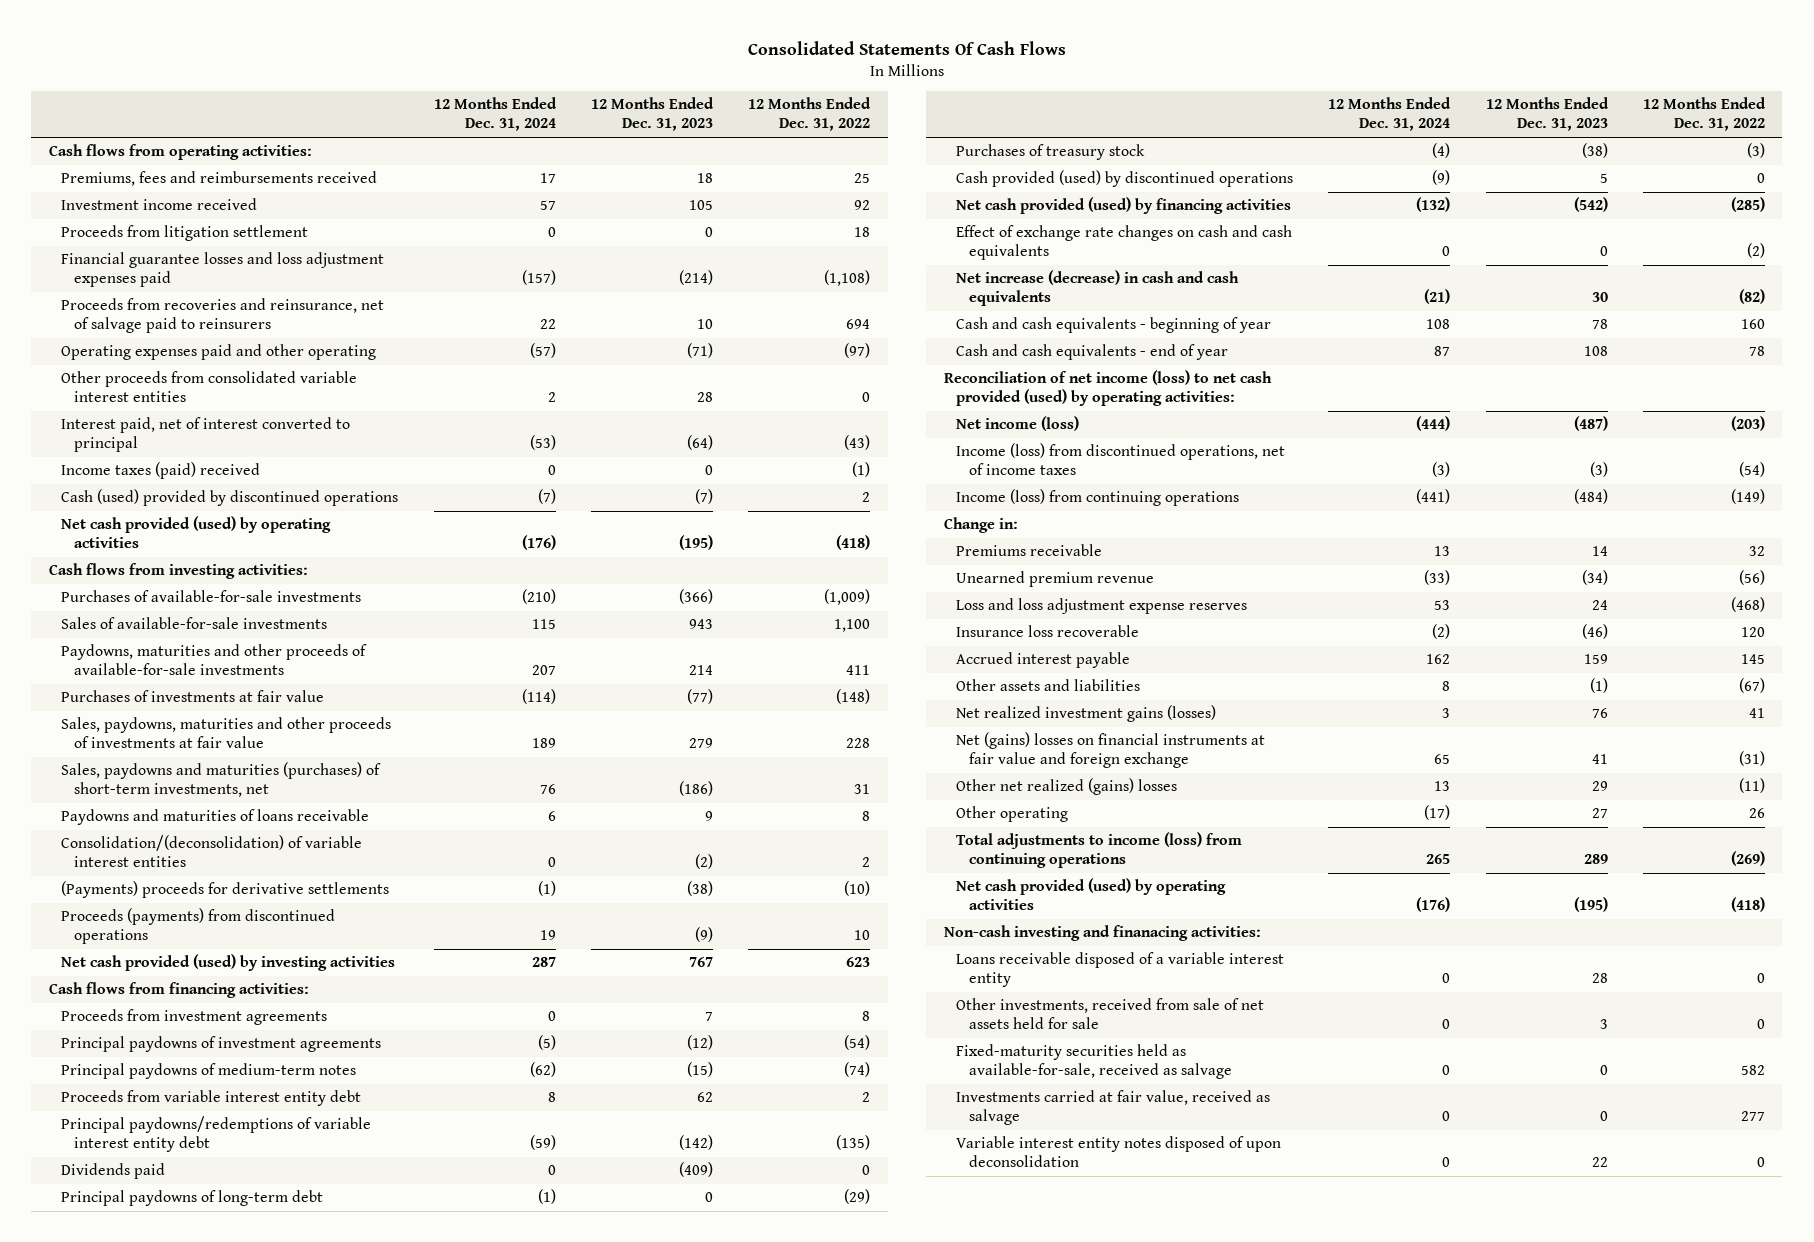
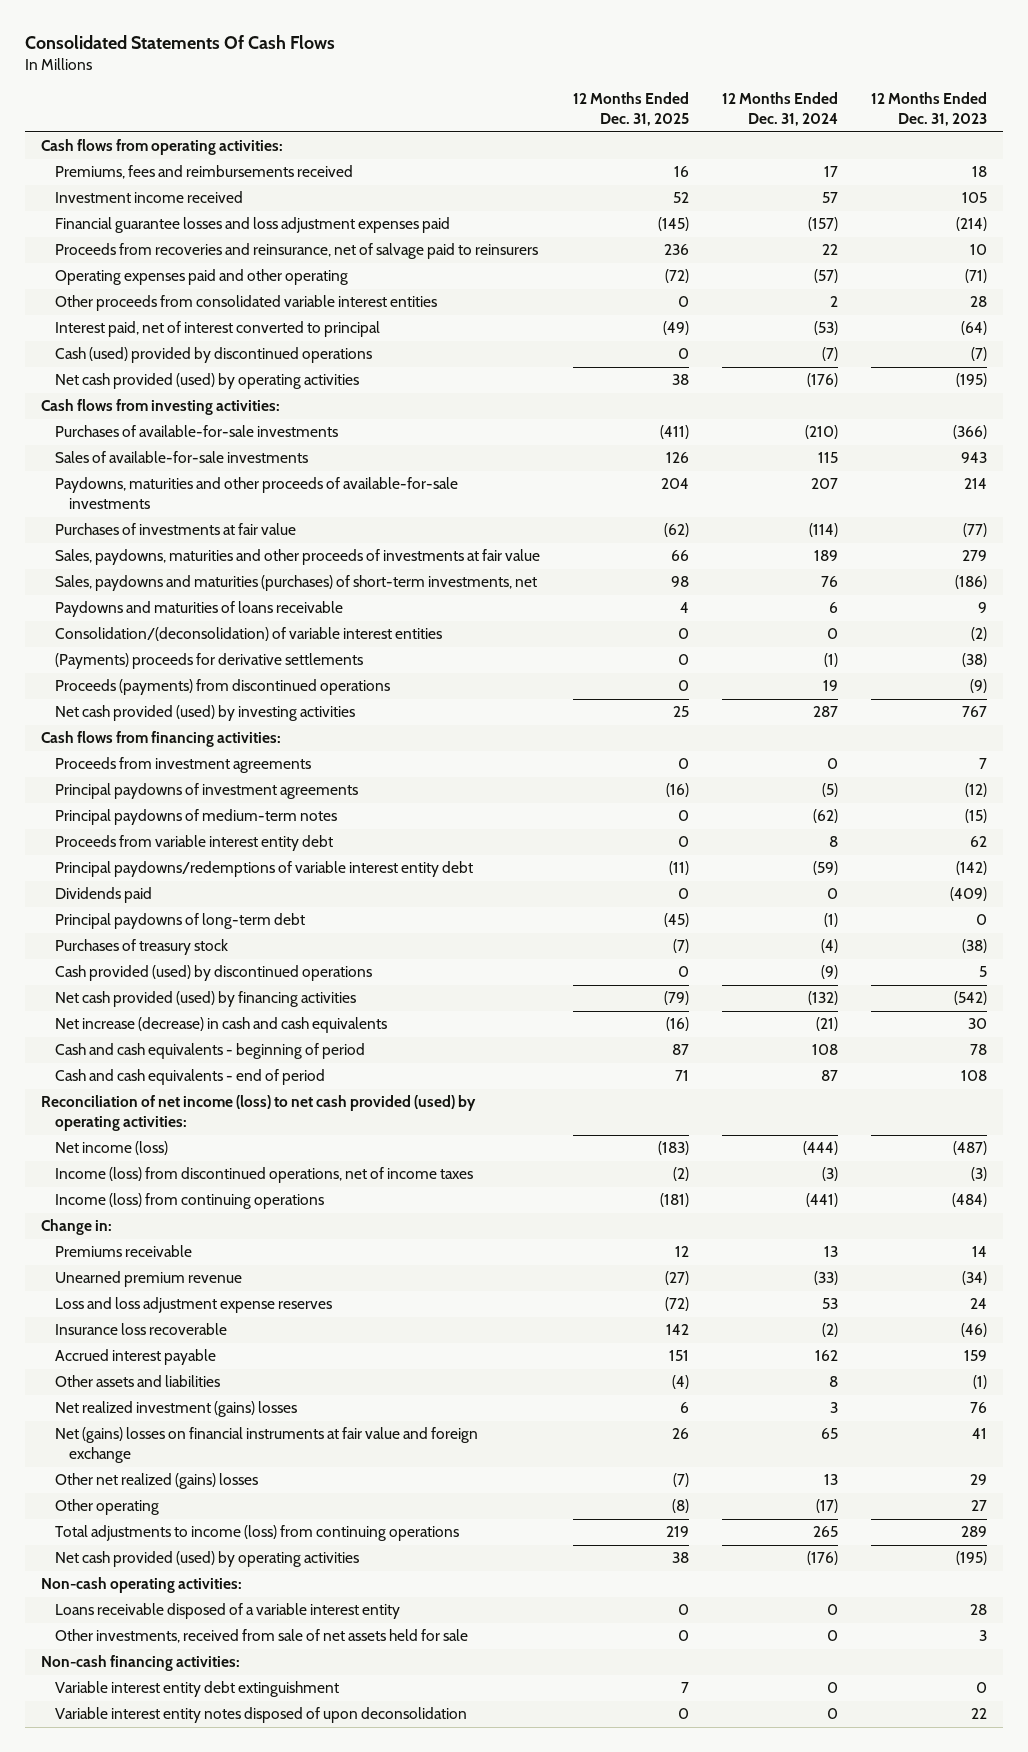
[748,97,872,132] 12 Months Ended Dec. 31, 2022 -> none
none -> [572,92,689,127] 12 Months Ended Dec. 31, 2025
[61,225,309,242] Proceeds from litigation settlement -> none
[61,462,261,480] Income taxes (paid) received -> none
[956,225,1293,261] Effect of exchange rate changes on cash and cash equivalents -> none
[956,317,1272,334] Cash and cash equivalents - beginning of year -> [54,1043,365,1060] Cash and cash equivalents - beginning of period
[956,344,1229,361] Cash and cash equivalents - end of year -> [54,1069,325,1086] Cash and cash equivalents - end of period
[956,705,1217,723] Net realized investment gains (losses) -> [54,1401,297,1418] Net realized investment (gains) losses
[943,925,1261,942] Non-cash investing and finanacing activities: -> none
none -> [41,1577,243,1594] Non-cash operating activities:
[956,1044,1232,1080] Fixed-maturity securities held as available-for-sale, received as salvage -> none
[956,1090,1271,1126] Investments carried at fair value, received as salvage -> none
none -> [41,1655,241,1672] Non-cash financing activities:
none -> [54,1681,339,1698] Variable interest entity debt extinguishment

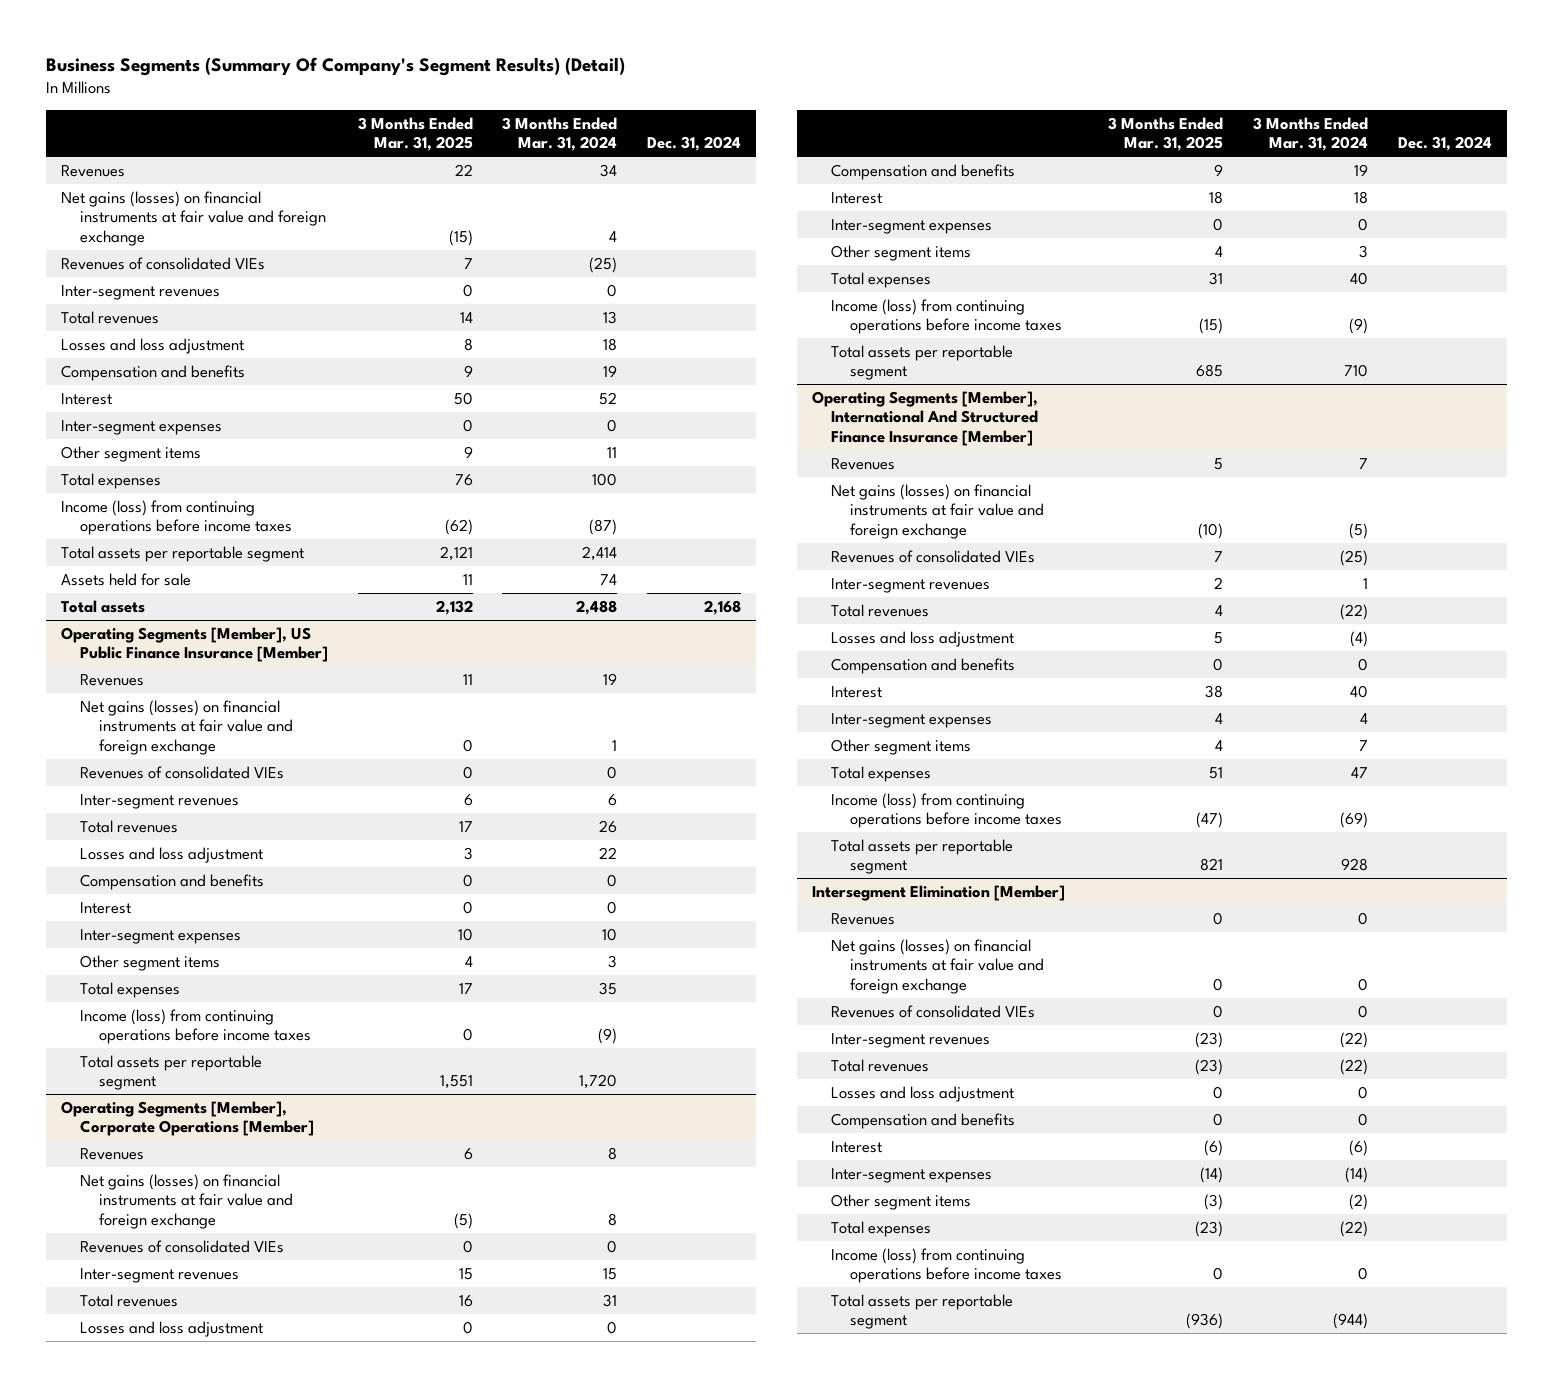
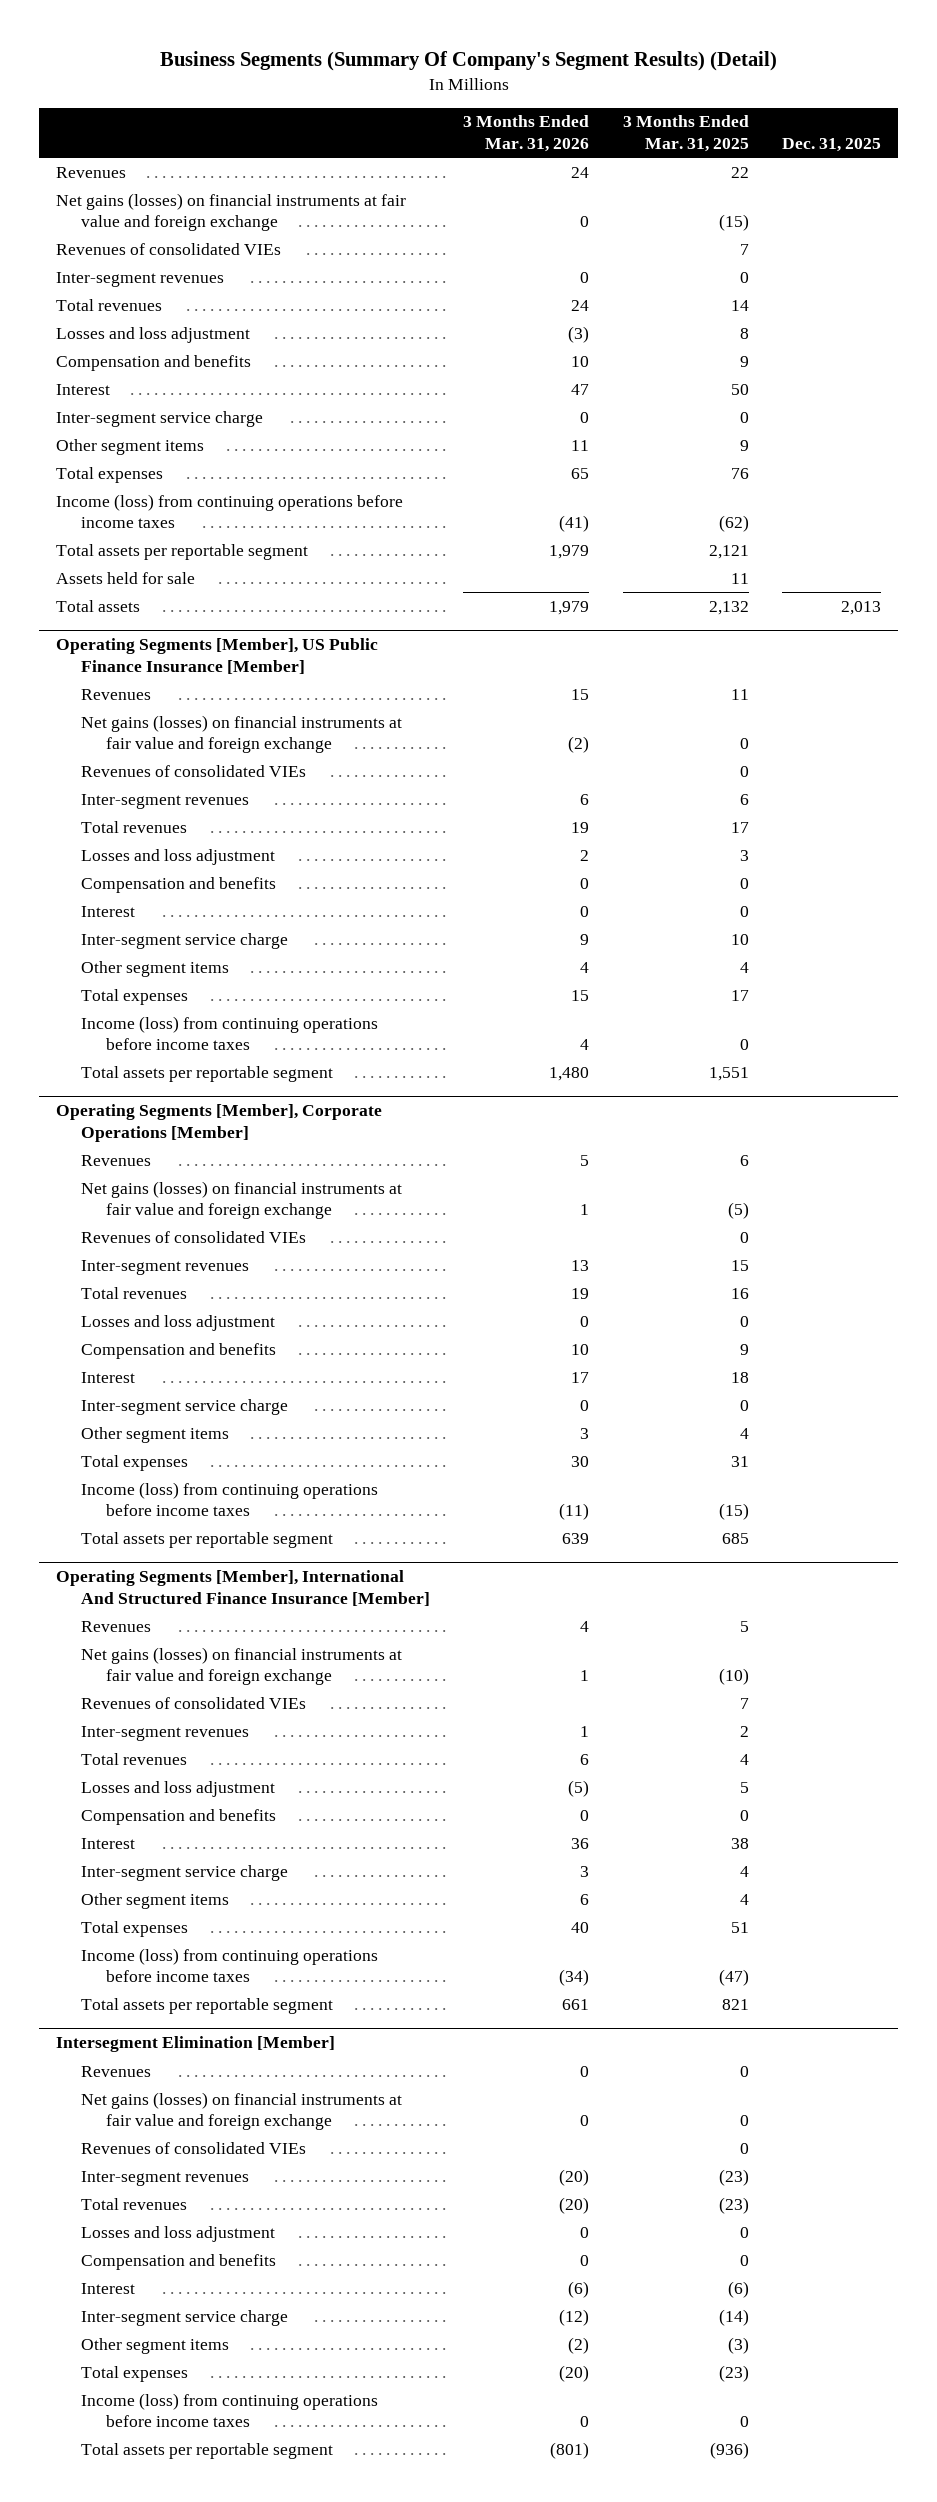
[502,116,618,152] 3 Months Ended Mar. 31, 2024 -> none
[646,136,741,152] Dec. 31, 2024 -> none
none -> [463,115,590,152] 3 Months Ended Mar. 31, 2026
none -> [782,137,882,152] Dec. 31, 2025
[60,419,222,435] Inter-segment expenses -> [55,410,263,427] Inter-segment service charge
[79,928,241,944] Inter-segment expenses -> [80,932,288,949] Inter-segment service charge
[830,218,992,234] Inter-segment expenses -> [80,1398,288,1415] Inter-segment service charge
[830,712,992,728] Inter-segment expenses -> [80,1864,288,1881] Inter-segment service charge
[830,1167,992,1183] Inter-segment expenses -> [80,2309,288,2326] Inter-segment service charge

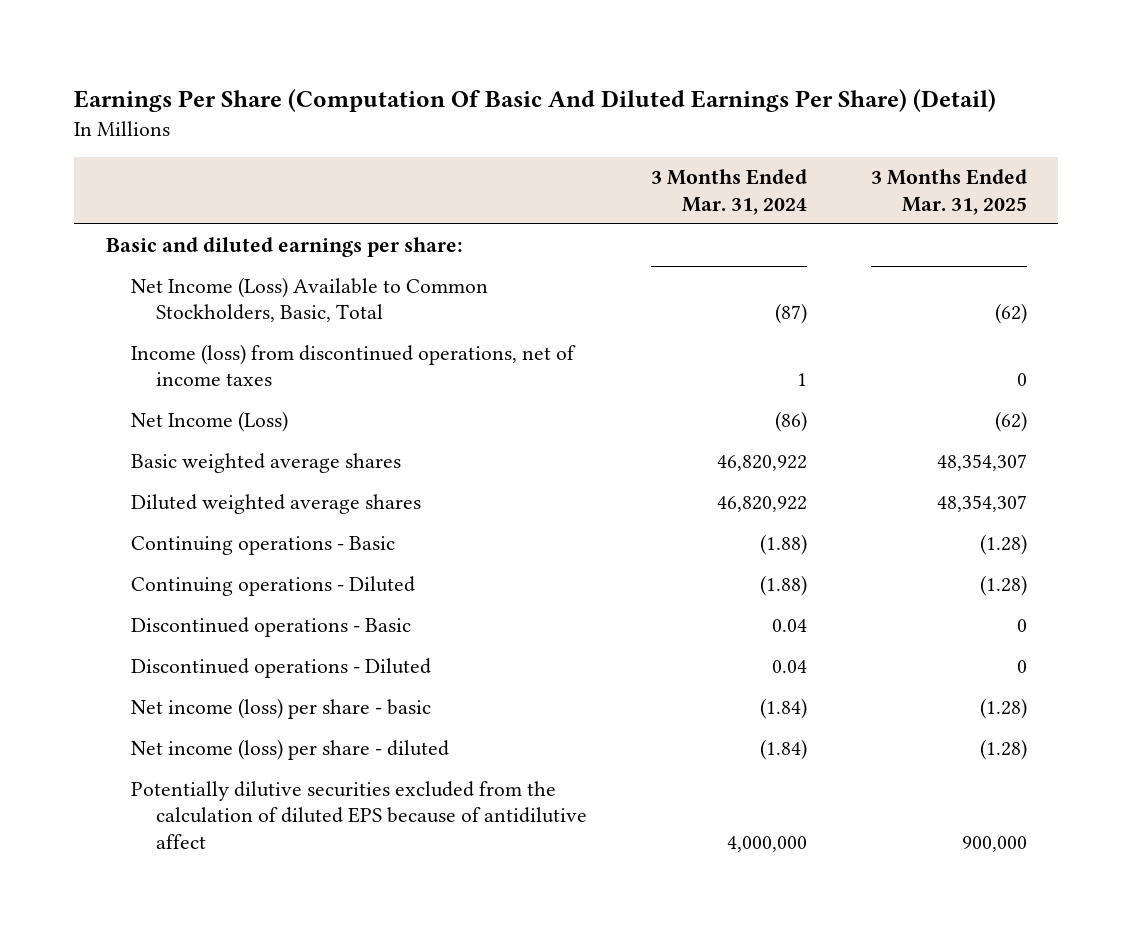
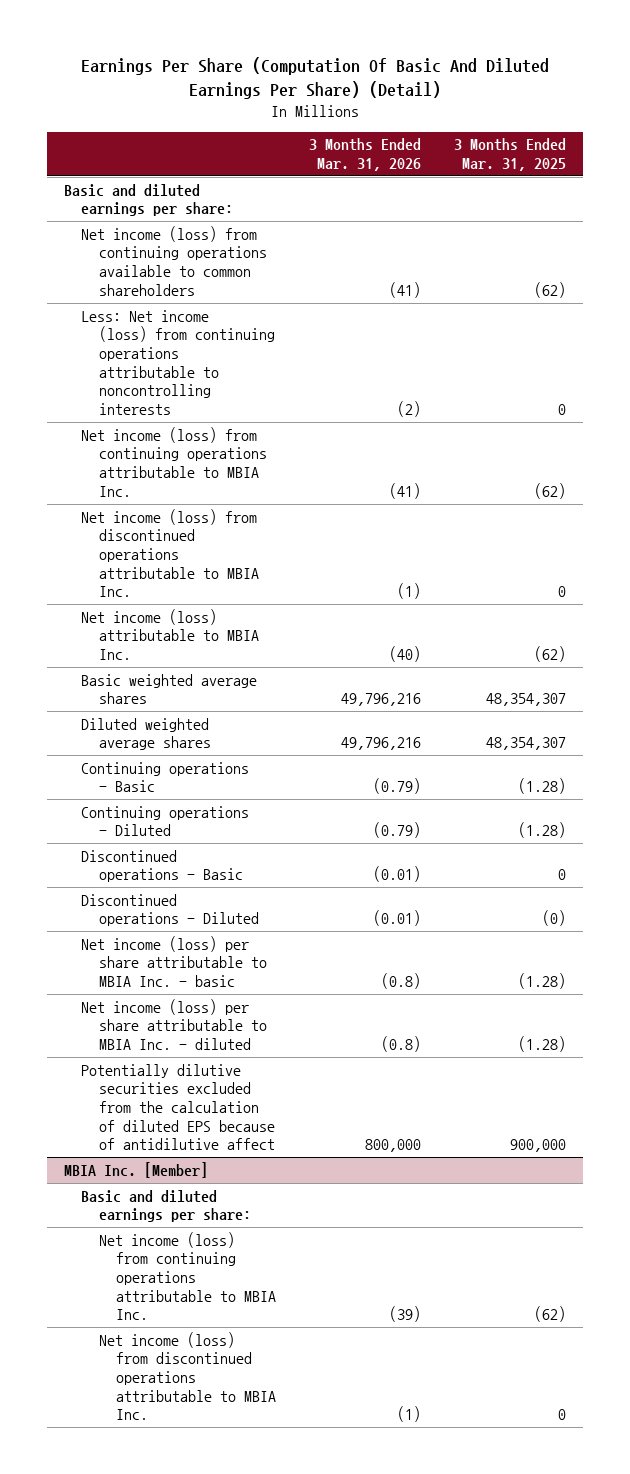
[650,169,807,215] 3 Months Ended Mar. 31, 2024 -> none
none -> [308,138,421,172] 3 Months Ended Mar. 31, 2026
[131,277,489,323] Net Income (Loss) Available to Common Stockholders, Basic, Total -> [81,225,267,296] Net income (loss) from continuing operations available to common shareholders
none -> [81,309,275,416] Less: Net income (loss) from continuing operations attributable to noncontrolling interests
none -> [81,426,267,497] Net income (loss) from continuing operations attributable to MBIA Inc.
[131,344,577,387] Income (loss) from discontinued operations, net of income taxes -> [81,508,259,598] Net income (loss) from discontinued operations attributable to MBIA Inc.
[131,411,289,433] Net Income (Loss) -> [81,608,259,661] Net income (loss) attributable to MBIA Inc.
[1016,660,1027,674] 0 -> [542,910,567,927] (0)
[131,698,432,720] Net income (loss) per share - basic -> [81,935,267,988] Net income (loss) per share attributable to MBIA Inc. - basic
[131,739,450,761] Net income (loss) per share - diluted -> [81,998,267,1051] Net income (loss) per share attributable to MBIA Inc. - diluted
none -> [63,1161,208,1178] MBIA Inc. [Member]
none -> [81,1189,251,1223] Basic and diluted earnings per share:
none -> [98,1231,276,1321] Net income (loss) from continuing operations attributable to MBIA Inc.
none -> [98,1331,276,1421] Net income (loss) from discontinued operations attributable to MBIA Inc.

